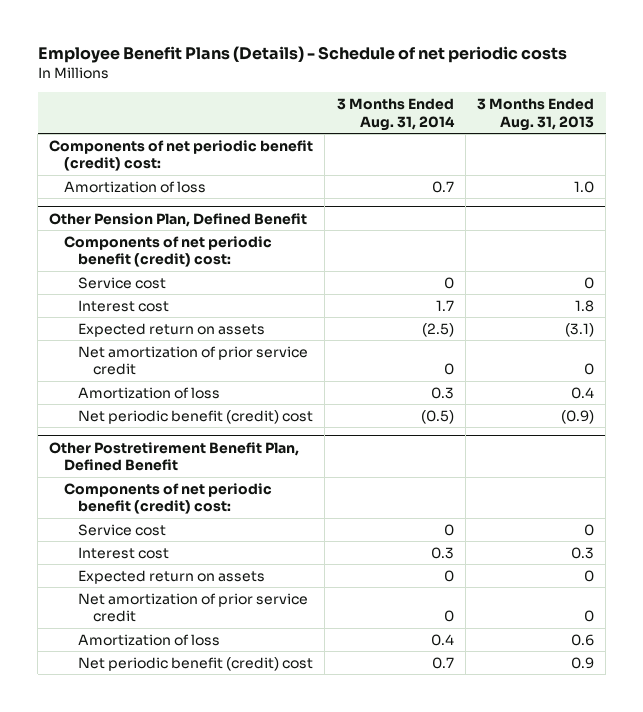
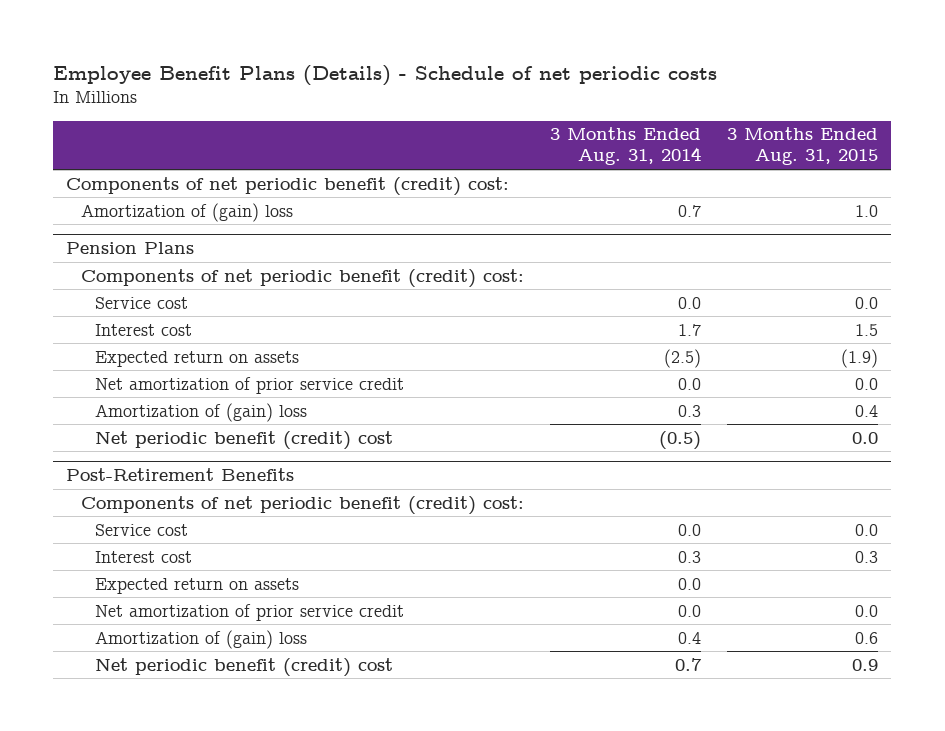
[476,98,594,131] 3 Months Ended Aug. 31, 2013 -> none
none -> [727,127,879,166] 3 Months Ended Aug. 31, 2015
[49,212,308,227] Other Pension Plan, Defined Benefit -> none
[63,180,206,193] Amortization of loss -> [80,202,293,222] Amortization of (gain) loss
none -> [66,242,195,255] Pension Plans
[443,276,454,289] 0 -> [677,296,701,309] 0.0
[443,363,454,376] 0 -> [677,377,701,390] 0.0
[78,386,221,399] Amortization of loss -> [94,402,307,422] Amortization of (gain) loss
[49,441,300,471] Other Postretirement Benefit Plan, Defined Benefit -> none
none -> [66,468,295,482] Post-Retirement Benefits
[443,523,454,536] 0 -> [677,523,701,536] 0.0
[443,569,454,582] 0 -> [677,577,701,590] 0.0
[443,610,454,623] 0 -> [677,604,701,617] 0.0
[78,633,221,646] Amortization of loss -> [94,629,307,649] Amortization of (gain) loss

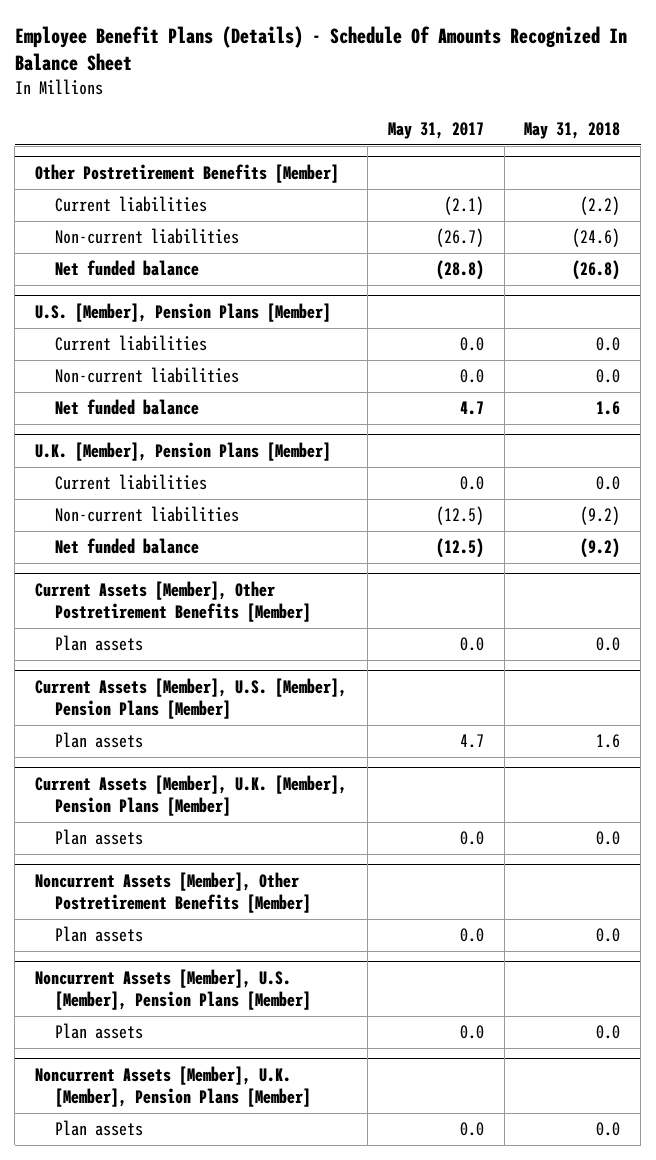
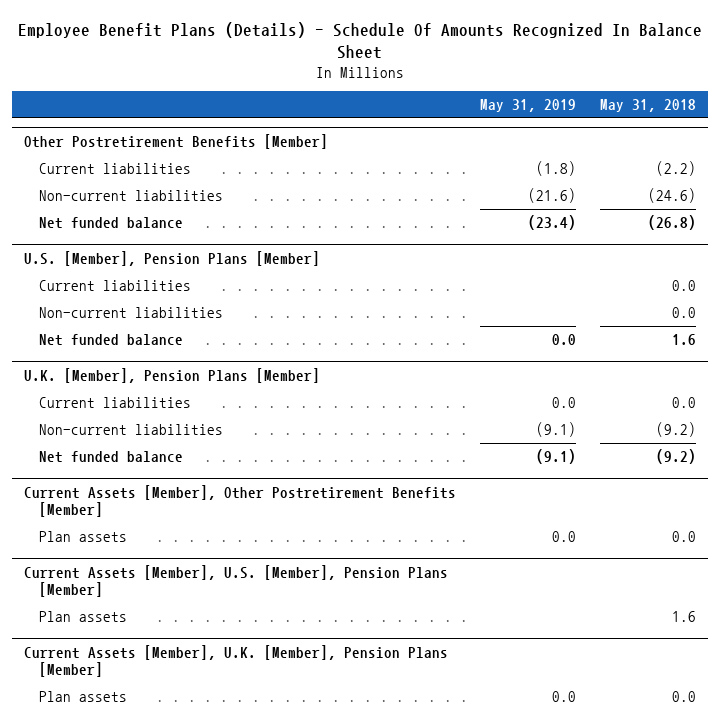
[387,121,484,139] May 31, 2017 -> none
none -> [480,99,577,113] May 31, 2019
[35,872,311,914] Noncurrent Assets [Member], Other Postretirement Benefits [Member] -> none
[54,926,143,943] Plan assets -> none
[35,969,311,1011] Noncurrent Assets [Member], U.S. [Member], Pension Plans [Member] -> none
[54,1023,143,1040] Plan assets -> none
[35,1066,311,1108] Noncurrent Assets [Member], U.K. [Member], Pension Plans [Member] -> none
[54,1120,143,1137] Plan assets -> none

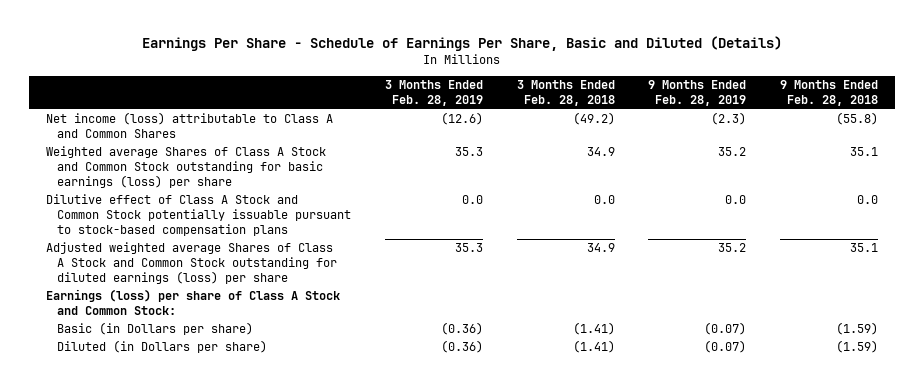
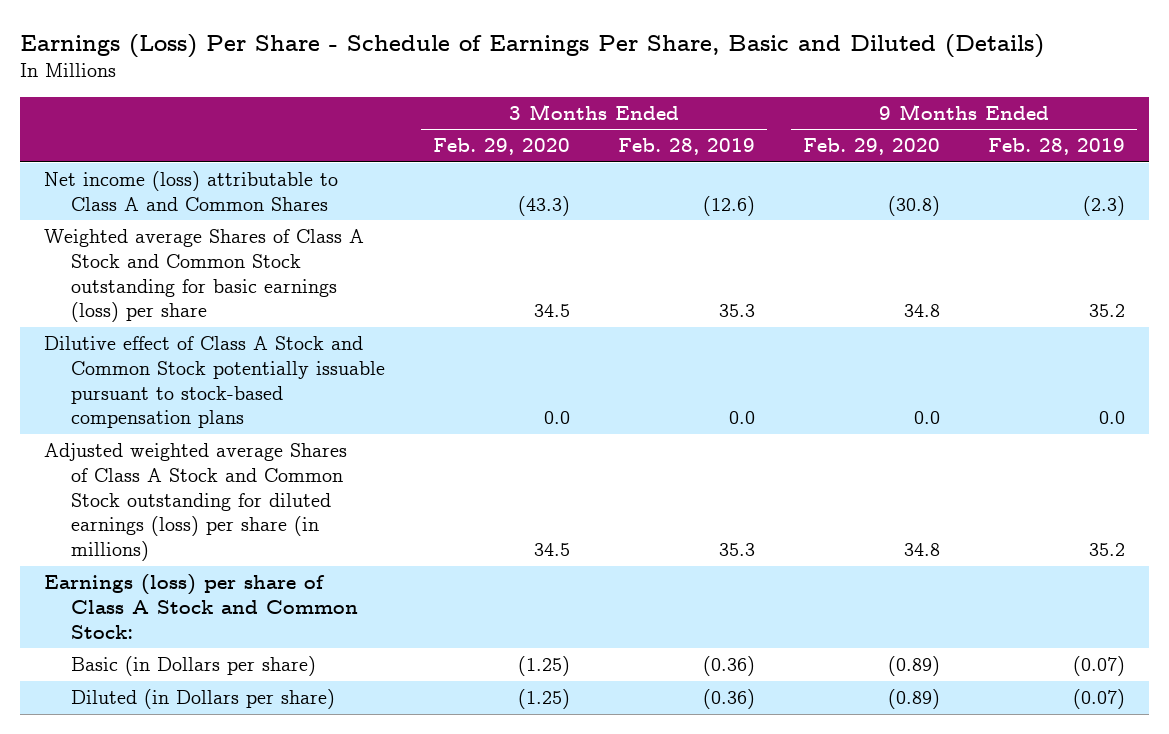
[141,35,782,51] Earnings Per Share - Schedule of Earnings Per Share, Basic and Diluted (Details) -> [20,33,1045,58] Earnings (Loss) Per Share - Schedule of Earnings Per Share, Basic and Diluted (Details)
[516,80,615,106] 3 Months Ended Feb. 28, 2018 -> none
[779,80,878,106] 9 Months Ended Feb. 28, 2018 -> none
none -> [432,138,570,156] Feb. 29, 2020
none -> [802,138,940,156] Feb. 29, 2020
[46,242,338,284] Adjusted weighted average Shares of Class A Stock and Common Stock outstanding for diluted earnings (loss) per share -> [44,443,348,562] Adjusted weighted average Shares of Class A Stock and Common Stock outstanding for diluted earnings (loss) per share (in millions)

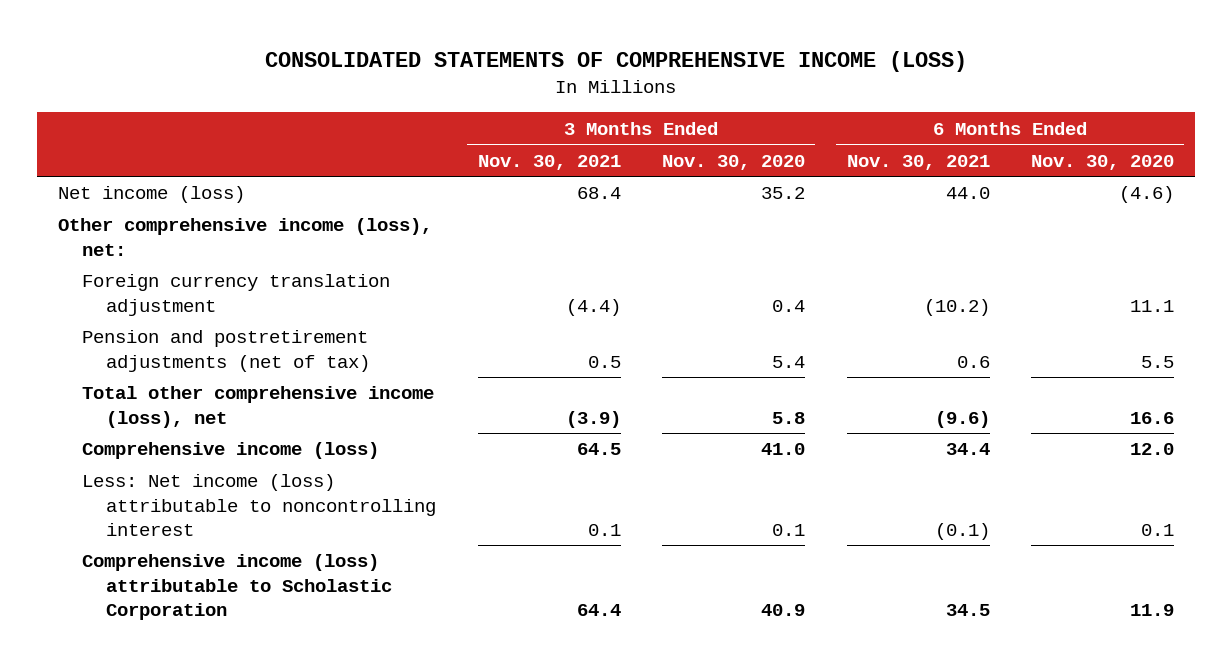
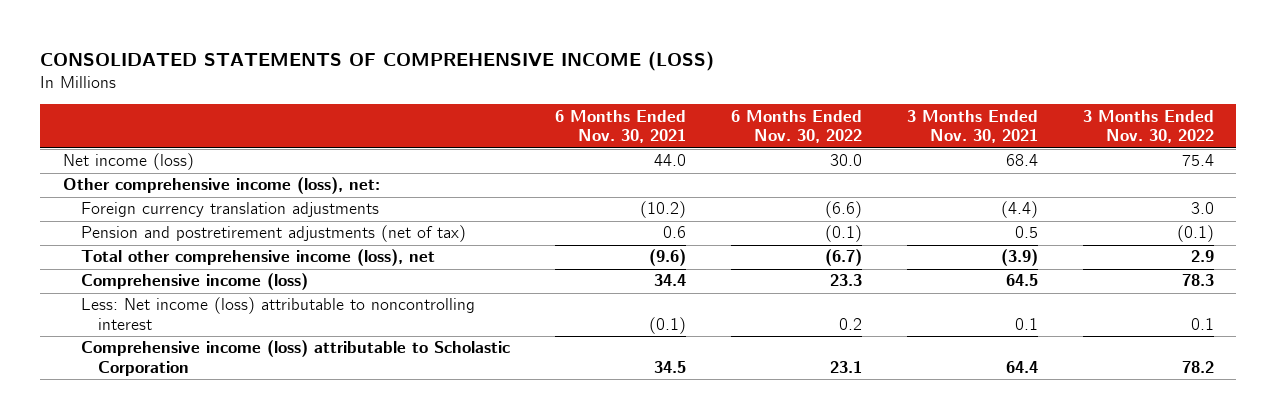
[662,154,806,170] Nov. 30, 2020 -> none
[1030,154,1174,170] Nov. 30, 2020 -> none
none -> [730,109,862,144] 6 Months Ended Nov. 30, 2022
none -> [1082,109,1214,144] 3 Months Ended Nov. 30, 2022
[82,274,391,316] Foreign currency translation adjustment -> [80,202,379,218] Foreign currency translation adjustments

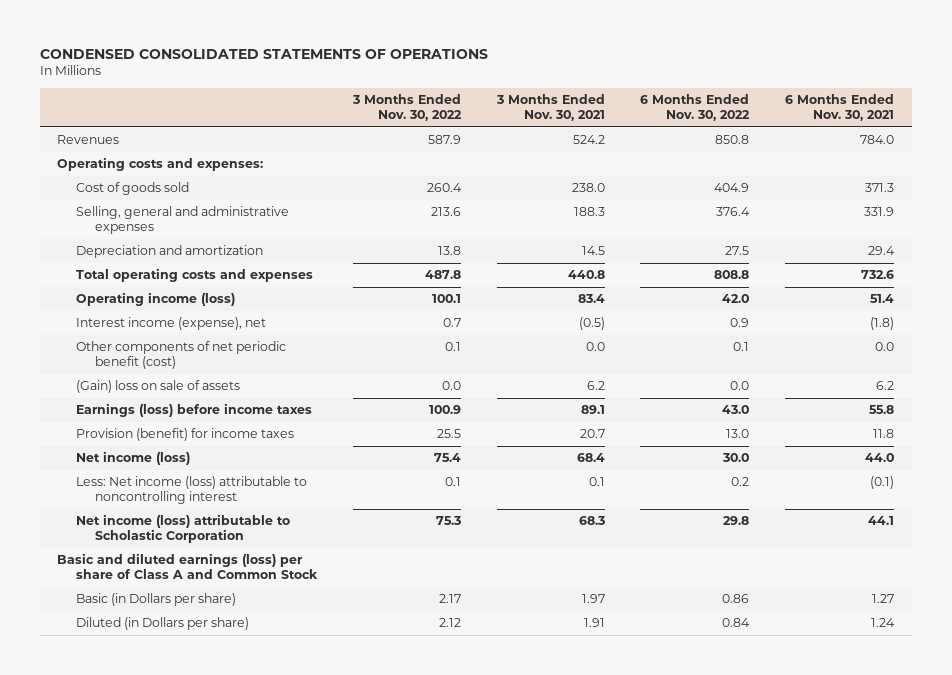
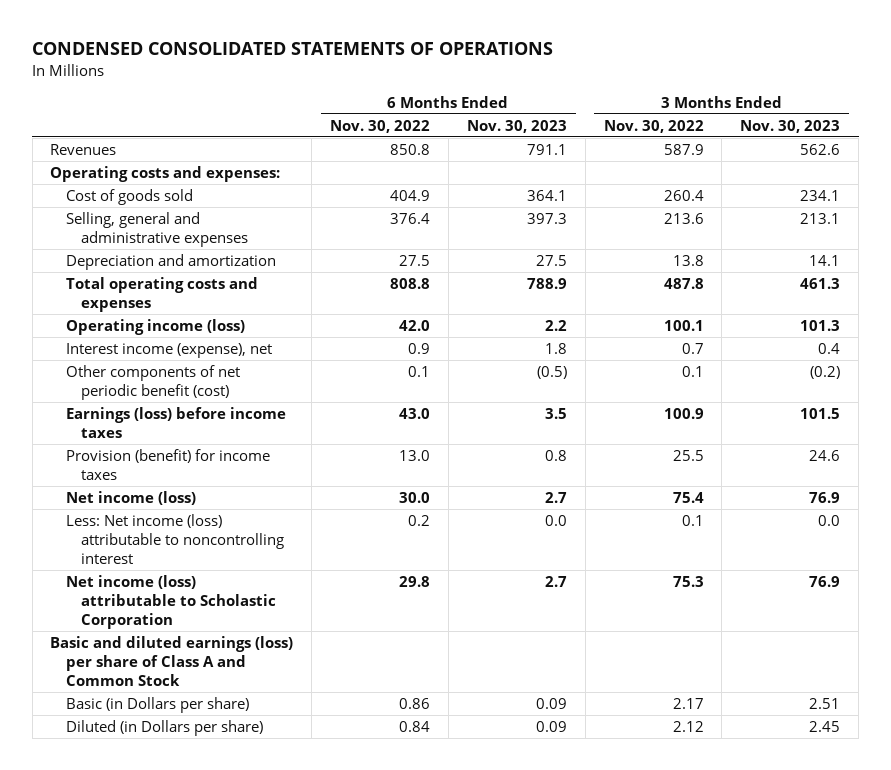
[495,94,605,121] 3 Months Ended Nov. 30, 2021 -> none
[785,94,895,121] 6 Months Ended Nov. 30, 2021 -> none
none -> [466,119,567,133] Nov. 30, 2023
none -> [740,119,841,133] Nov. 30, 2023
[76,380,241,394] (Gain) loss on sale of assets -> none

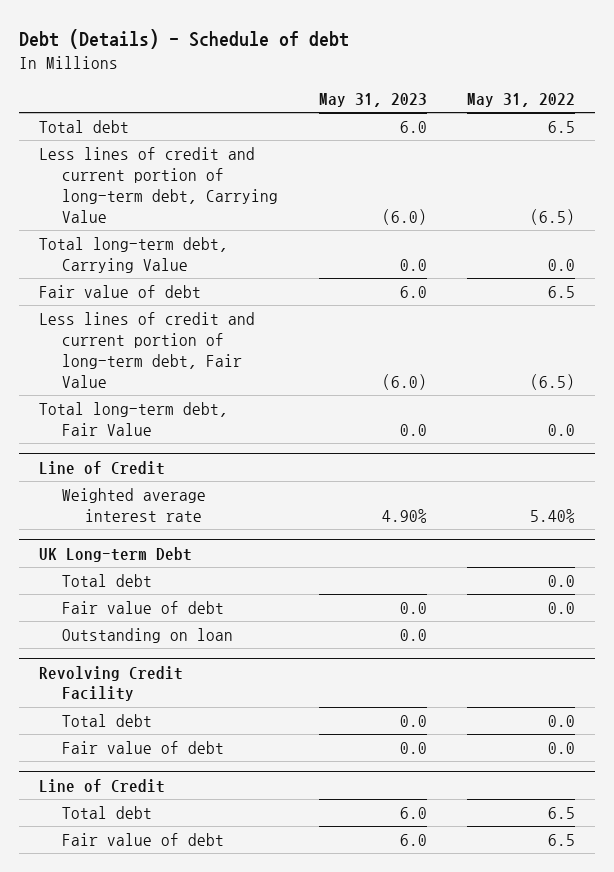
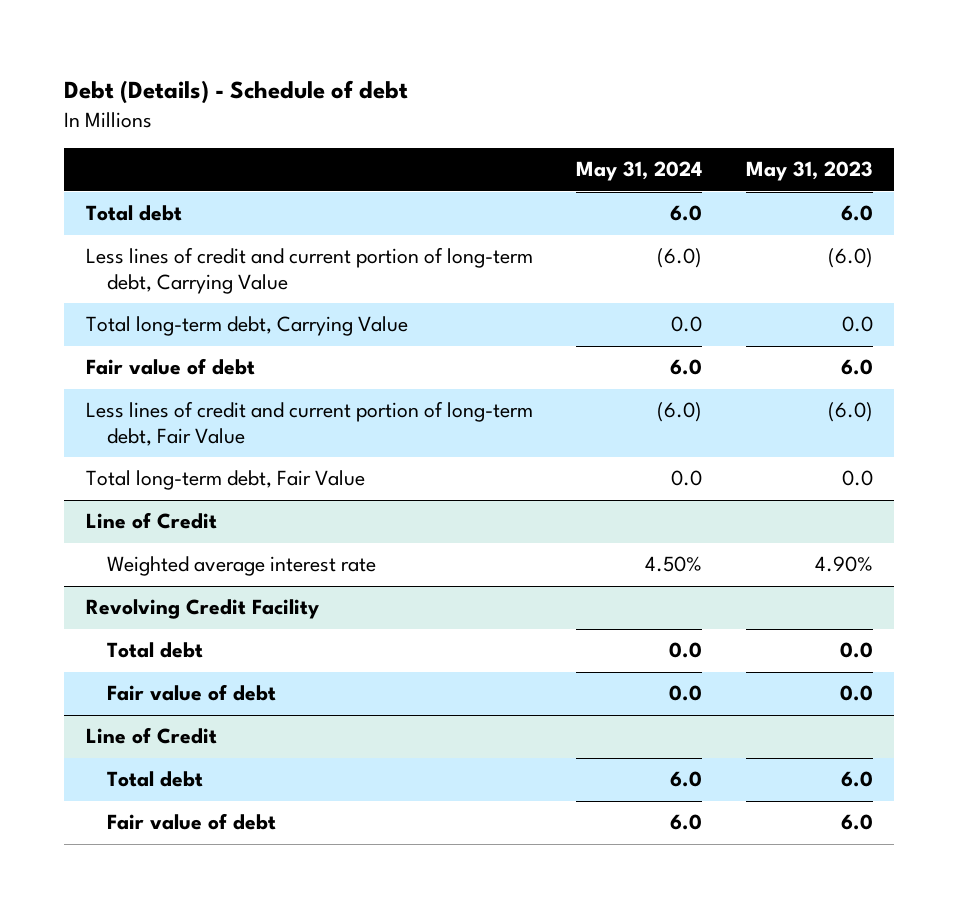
[467,92,576,107] May 31, 2022 -> none
none -> [576,161,703,182] May 31, 2024
[38,546,192,562] UK Long-term Debt -> none
[62,574,153,588] Total debt -> none
[62,601,225,615] Fair value of debt -> none
[62,628,234,644] Outstanding on loan -> none

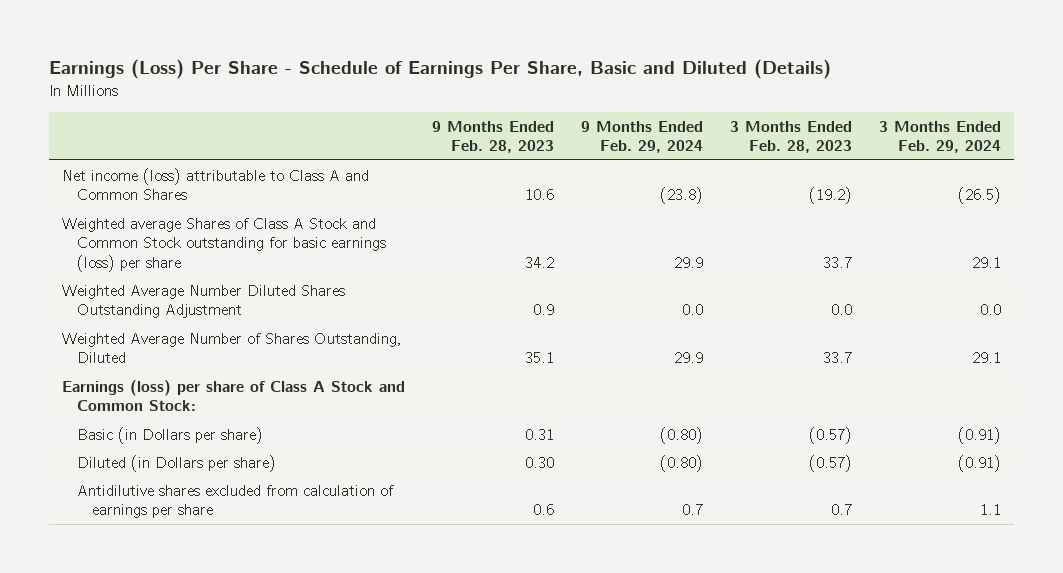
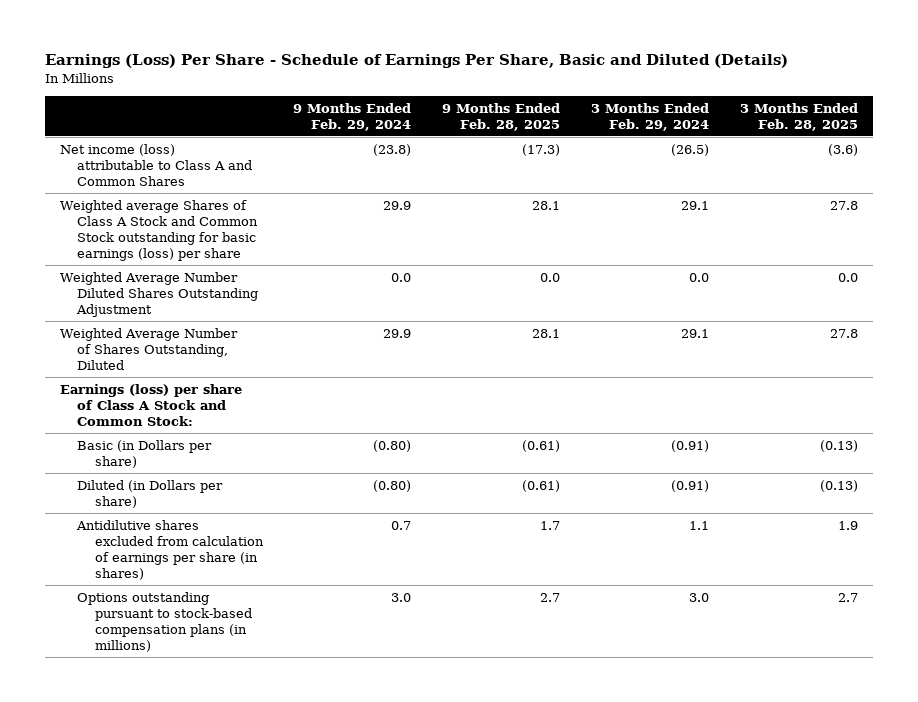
[432,120,555,154] 9 Months Ended Feb. 28, 2023 -> none
[729,120,852,154] 3 Months Ended Feb. 28, 2023 -> none
none -> [442,102,561,131] 9 Months Ended Feb. 28, 2025
none -> [739,102,858,131] 3 Months Ended Feb. 28, 2025
[77,484,395,519] Antidilutive shares excluded from calculation of earnings per share -> [76,519,264,580] Antidilutive shares excluded from calculation of earnings per share (in shares)
none -> [77,591,252,652] Options outstanding pursuant to stock-based compensation plans (in millions)

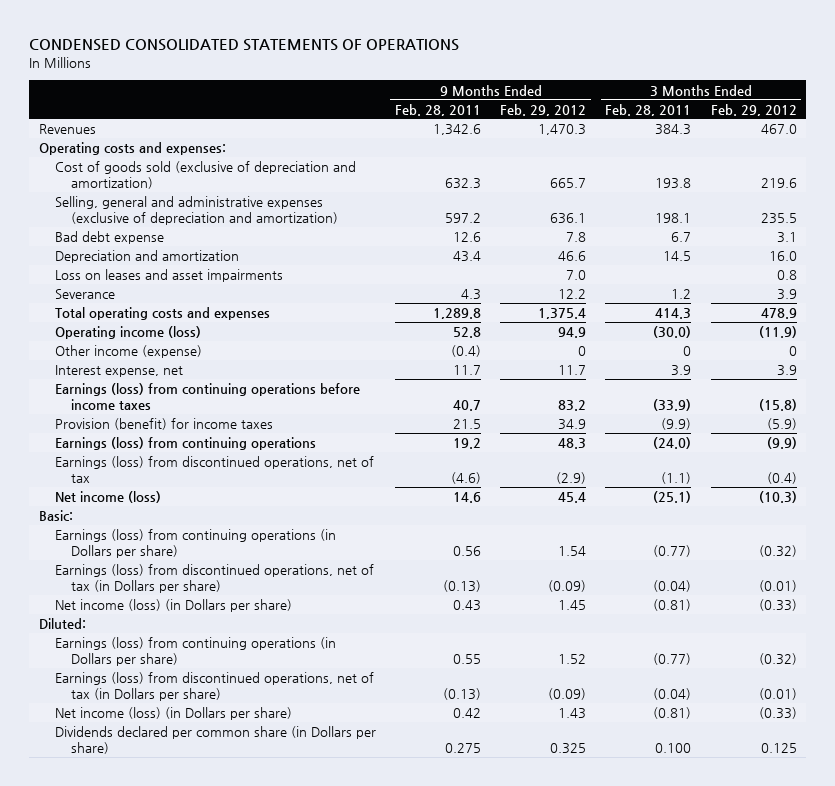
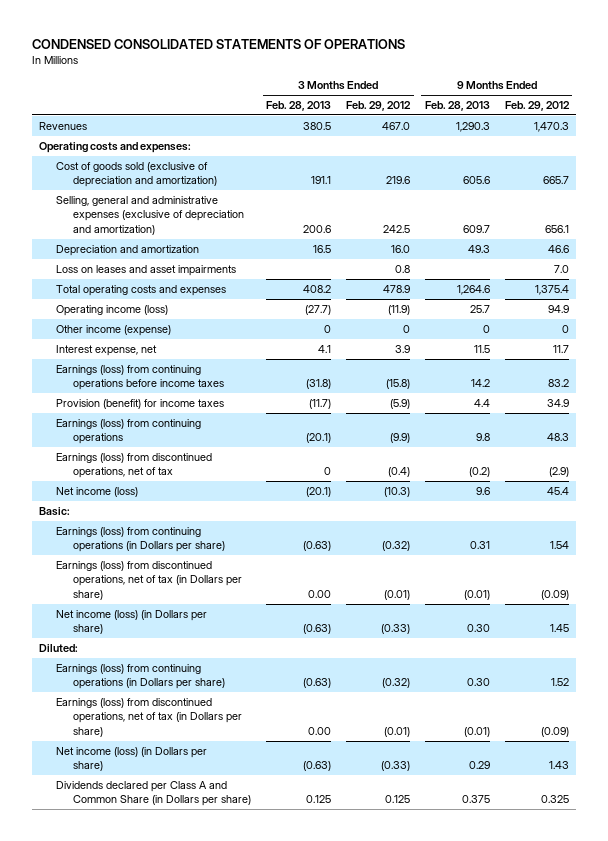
[394,103,481,116] Feb. 28, 2011 -> none
[605,103,692,116] Feb. 28, 2011 -> none
none -> [266,101,332,112] Feb. 28, 2013
none -> [424,101,490,112] Feb. 28, 2013
[54,231,164,245] Bad debt expense -> none
[550,212,587,224] 636.1 -> [544,224,569,233] 656.1
[760,212,797,224] 235.5 -> [383,224,411,233] 242.5
[54,289,115,300] Severance -> none
[54,726,376,754] Dividends declared per common share (in Dollars per share) -> [56,780,252,807] Dividends declared per Class A and Common Share (in Dollars per share)

